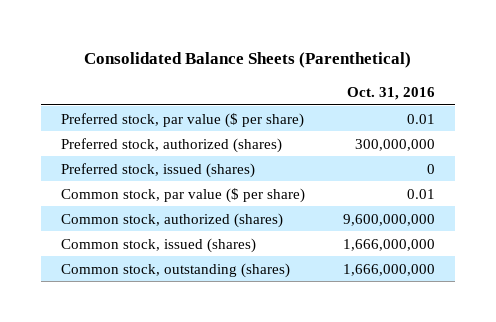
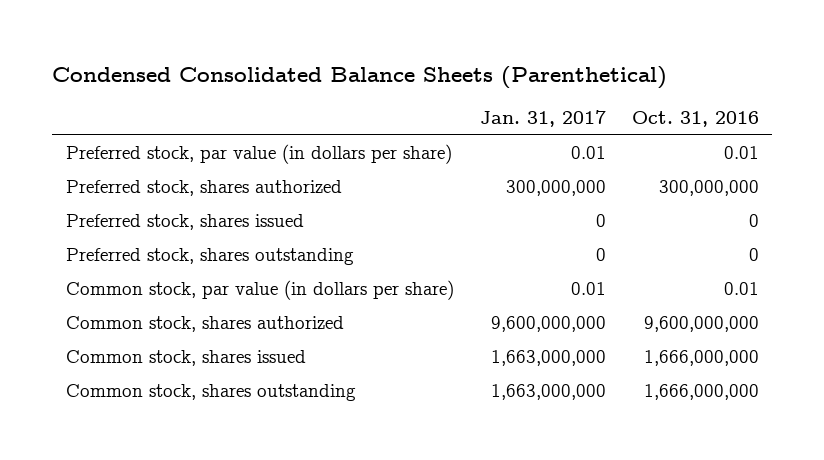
[83,52,411,69] Consolidated Balance Sheets (Parenthetical) -> [52,65,668,89] Condensed Consolidated Balance Sheets (Parenthetical)
none -> [479,110,606,128] Jan. 31, 2017
[60,112,304,128] Preferred stock, par value ($ per share) -> [65,144,452,165] Preferred stock, par value (in dollars per share)
[60,137,282,153] Preferred stock, authorized (shares) -> [65,180,342,197] Preferred stock, shares authorized
[60,162,255,178] Preferred stock, issued (shares) -> [65,214,304,231] Preferred stock, shares issued
none -> [65,248,354,266] Preferred stock, shares outstanding
[60,187,305,203] Common stock, par value ($ per share) -> [65,280,454,301] Common stock, par value (in dollars per share)
[60,212,283,228] Common stock, authorized (shares) -> [65,316,344,333] Common stock, shares authorized
[60,237,256,253] Common stock, issued (shares) -> [65,350,306,367] Common stock, shares issued
[60,262,290,278] Common stock, outstanding (shares) -> [65,384,356,402] Common stock, shares outstanding

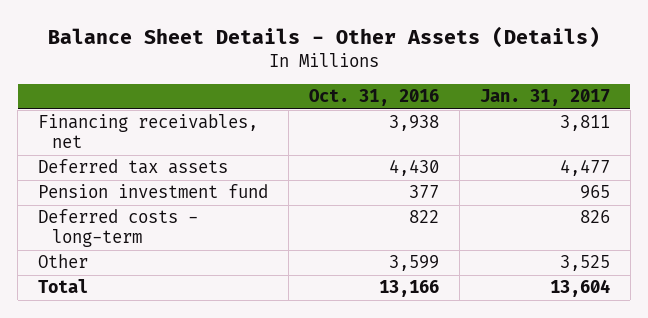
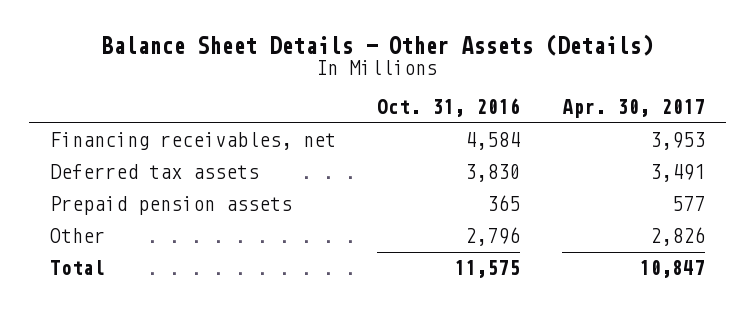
[479,89,610,107] Jan. 31, 2017 -> none
none -> [561,99,705,119] Apr. 30, 2017
[38,209,199,248] Deferred costs - long-term -> none
[388,115,439,132] 3,938 -> [465,132,521,151] 4,584
[388,159,439,177] 4,430 -> [465,164,521,183] 3,830
[38,184,269,199] Pension investment fund -> [49,196,292,216] Prepaid pension assets
[408,185,439,199] 377 -> [487,195,521,212] 365
[388,255,439,272] 3,599 -> [465,227,521,247] 2,796
[378,280,439,298] 13,166 -> [454,260,521,279] 11,575

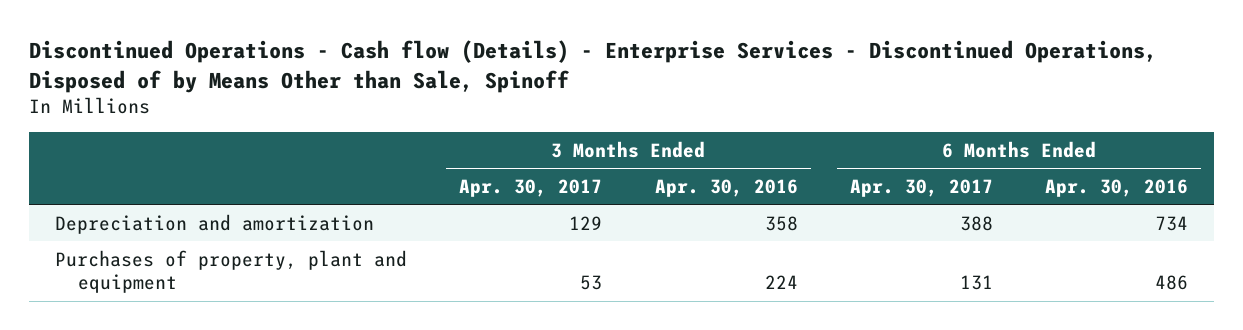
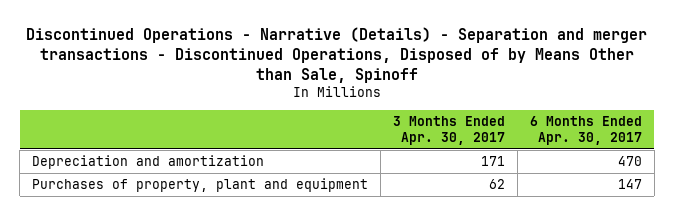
[29,40,1158,93] Discontinued Operations - Cash flow (Details) - Enterprise Services - Discontinued Operations, Disposed of by Means Other than Sale, Spinoff -> [26,26,648,83] Discontinued Operations - Narrative (Details) - Separation and merger transactions - Discontinued Operations, Disposed of by Means Other than Sale, Spinoff
[654,178,798,197] Apr. 30, 2016 -> none
[1045,178,1189,197] Apr. 30, 2016 -> none
[569,215,603,230] 129 -> [481,156,506,167] 171
[959,215,993,231] 388 -> [617,156,642,167] 470
[580,274,603,290] 53 -> [489,179,506,190] 62
[959,274,993,290] 131 -> [617,179,642,190] 147

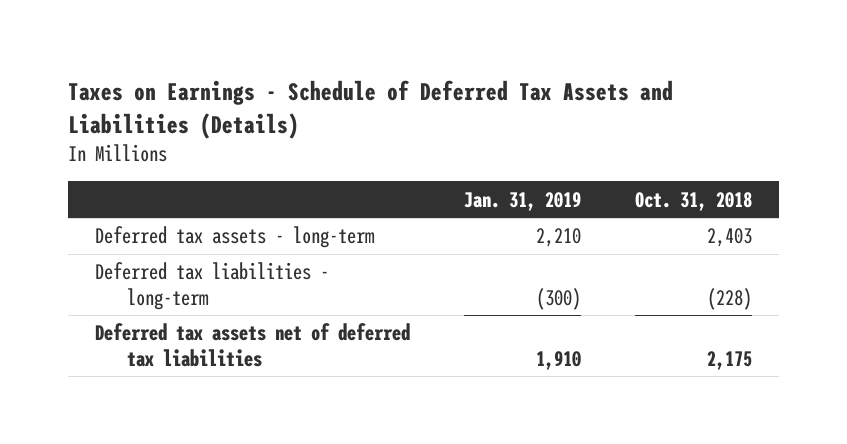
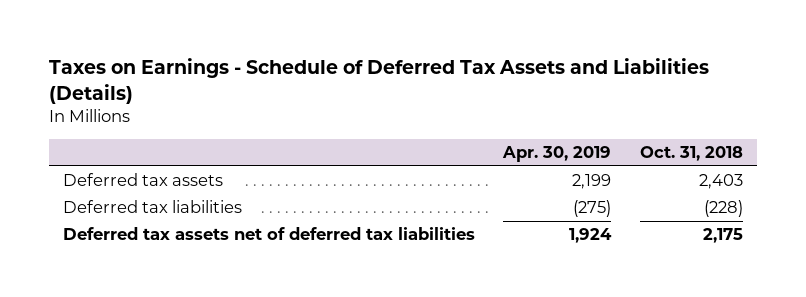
[463,191,581,211] Jan. 31, 2019 -> none
none -> [502,146,612,163] Apr. 30, 2019
[94,226,375,249] Deferred tax assets - long-term -> [62,173,223,187] Deferred tax assets
[94,262,329,310] Deferred tax liabilities - long-term -> [62,200,242,214] Deferred tax liabilities

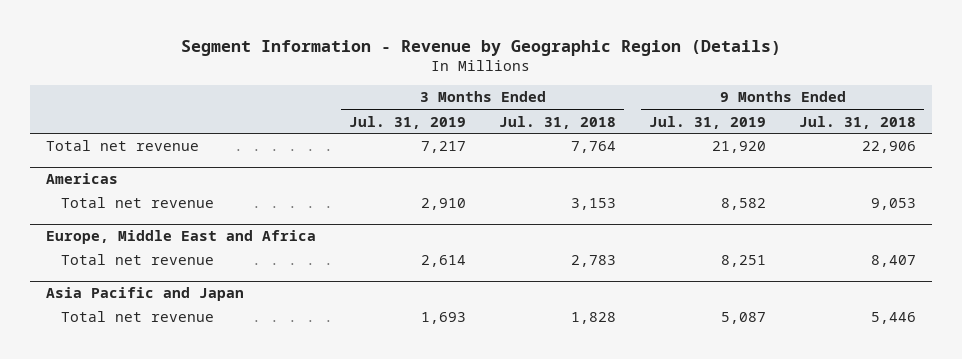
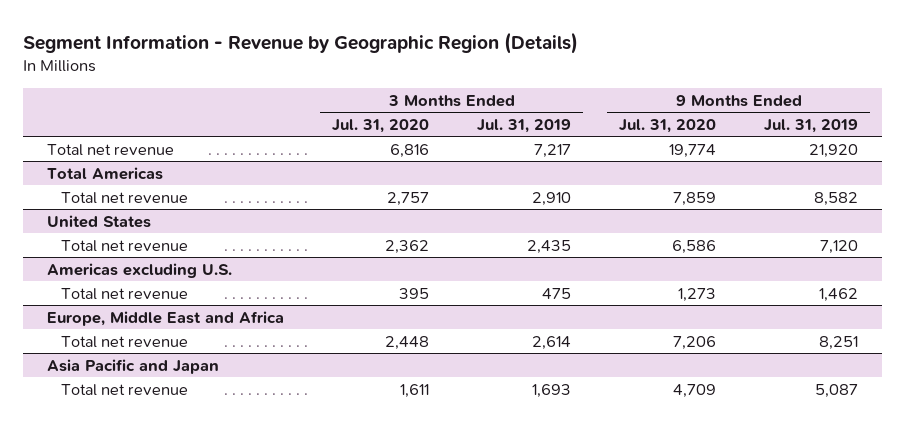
[499,115,617,129] Jul. 31, 2018 -> none
[799,115,917,129] Jul. 31, 2018 -> none
none -> [332,118,430,133] Jul. 31, 2020
none -> [619,118,717,133] Jul. 31, 2020
[46,173,119,185] Americas -> [47,166,164,180] Total Americas
none -> [47,214,152,228] United States
none -> [61,239,189,252] Total net revenue
none -> [47,262,233,278] Americas excluding U.S.
none -> [61,287,189,300] Total net revenue

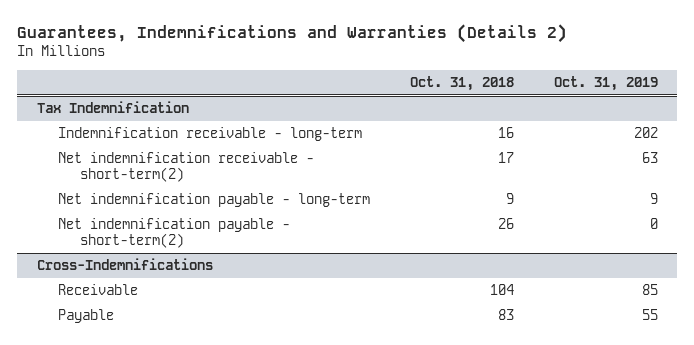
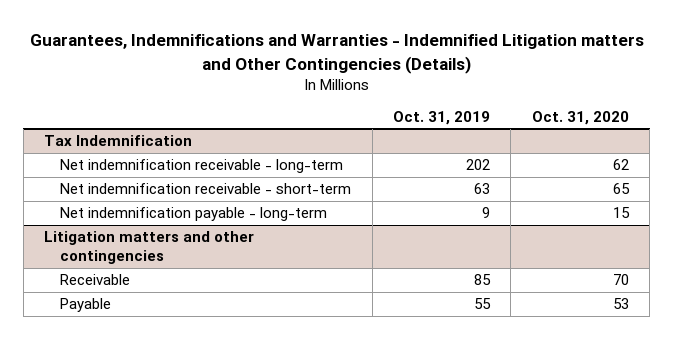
[17,24,568,44] Guarantees, Indemnifications and Warranties (Details 2) -> [29,34,644,74] Guarantees, Indemnifications and Warranties - Indemnified Litigation matters and Other Contingencies (Details)
[409,76,514,92] Oct. 31, 2018 -> none
none -> [531,110,629,125] Oct. 31, 2020
[58,127,363,142] Indemnification receivable - long-term -> [60,159,344,174] Net indemnification receivable - long-term
[58,152,315,183] Net indemnification receivable - short-term(2) -> [60,183,352,195] Net indemnification receivable - short-term
[58,218,291,249] Net indemnification payable - short-term(2) -> none
[36,258,213,271] Cross-Indemnifications -> [44,231,255,265] Litigation matters and other contingencies

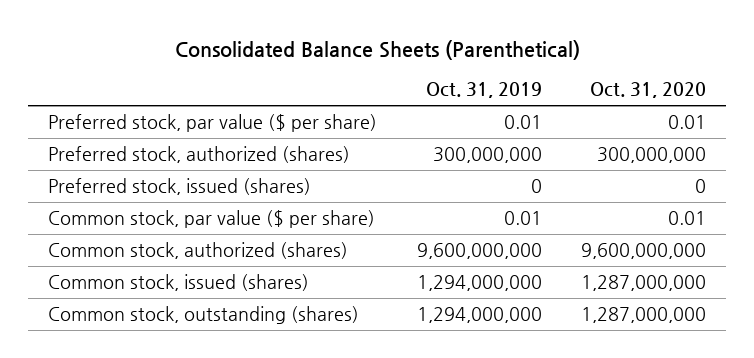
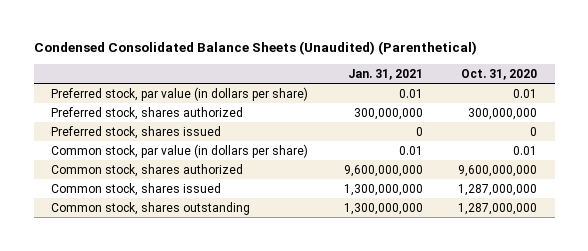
[175,39,581,60] Consolidated Balance Sheets (Parenthetical) -> [33,41,477,56] Condensed Consolidated Balance Sheets (Unaudited) (Parenthetical)
[425,82,542,99] Oct. 31, 2019 -> none
none -> [347,68,423,80] Jan. 31, 2021
[48,114,378,133] Preferred stock, par value ($ per share) -> [51,86,309,101] Preferred stock, par value (in dollars per share)
[48,146,351,164] Preferred stock, authorized (shares) -> [51,106,244,120] Preferred stock, shares authorized
[48,178,312,196] Preferred stock, issued (shares) -> [51,125,222,139] Preferred stock, shares issued
[48,210,376,229] Common stock, par value ($ per share) -> [51,143,309,158] Common stock, par value (in dollars per share)
[48,242,349,260] Common stock, authorized (shares) -> [51,163,244,177] Common stock, shares authorized
[48,274,310,292] Common stock, issued (shares) -> [51,182,222,196] Common stock, shares issued
[48,306,360,325] Common stock, outstanding (shares) -> [51,201,251,215] Common stock, shares outstanding

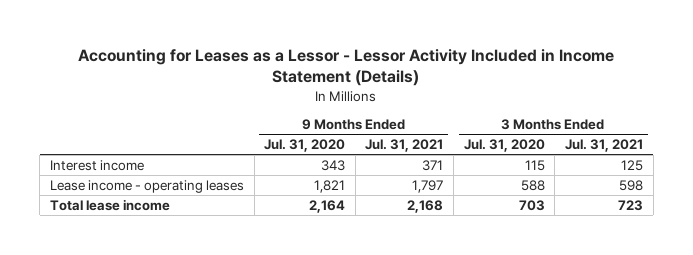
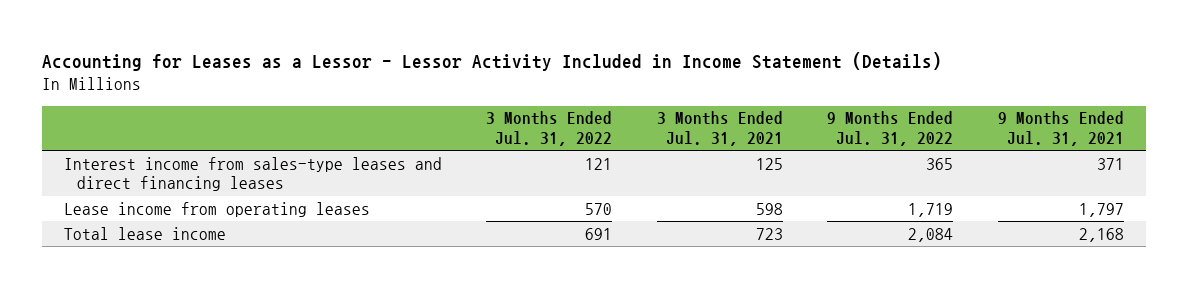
[264,139,346,153] Jul. 31, 2020 -> none
[463,139,545,153] Jul. 31, 2020 -> none
none -> [486,111,613,146] 3 Months Ended Jul. 31, 2022
none -> [827,111,954,146] 9 Months Ended Jul. 31, 2022
[49,159,144,171] Interest income -> [64,156,443,192] Interest income from sales-type leases and direct financing leases
[49,179,244,193] Lease income - operating leases -> [64,201,371,217] Lease income from operating leases

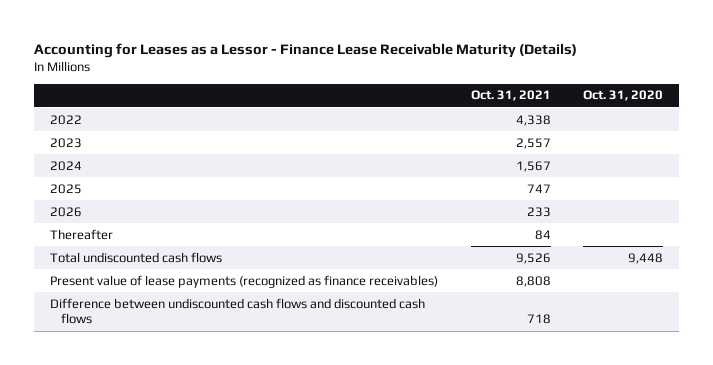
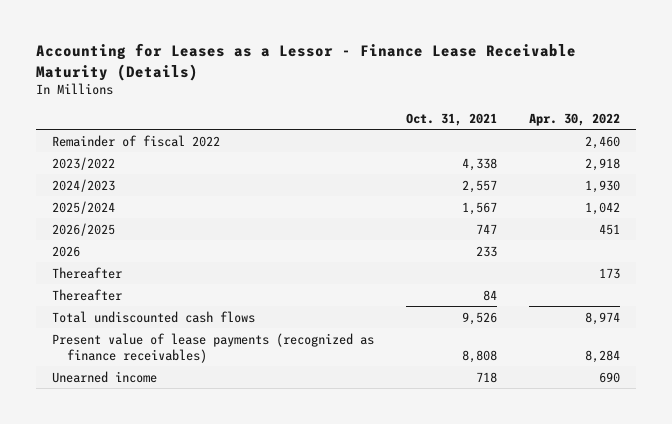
[583,90,664,102] Oct. 31, 2020 -> none
none -> [528,113,620,127] Apr. 30, 2022
none -> [51,134,220,147] Remainder of fiscal 2022
[50,114,83,125] 2022 -> [51,156,115,170] 2023/2022
[50,137,83,148] 2023 -> [51,178,115,192] 2024/2023
[50,160,83,171] 2024 -> [51,200,115,214] 2025/2024
[50,183,83,194] 2025 -> [51,222,115,236] 2026/2025
none -> [51,266,122,279] Thereafter
[50,297,426,325] Difference between undiscounted cash flows and discounted cash flows -> [51,370,157,383] Unearned income

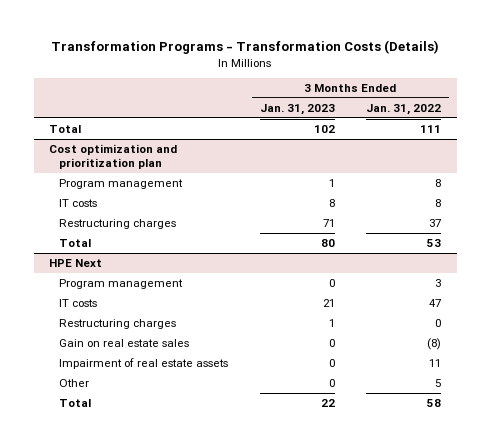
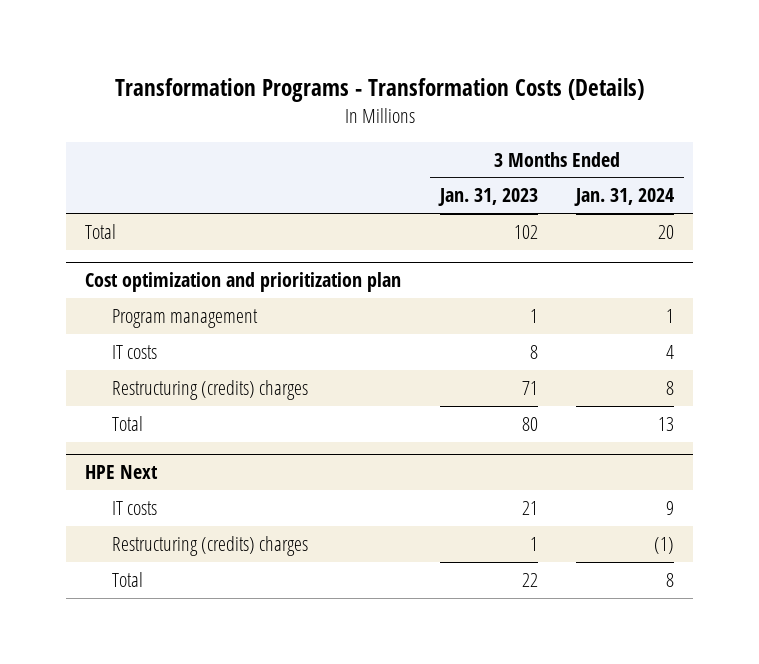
[366,103,442,115] Jan. 31, 2022 -> none
none -> [574,188,675,207] Jan. 31, 2024
[59,218,177,229] Restructuring charges -> [112,379,309,400] Restructuring (credits) charges
[59,278,184,289] Program management -> none
[59,338,190,347] Gain on real estate sales -> none
[59,357,229,369] Impairment of real estate assets -> none
[59,378,90,387] Other -> none
[59,318,177,329] Restructuring charges -> [112,535,309,556] Restructuring (credits) charges

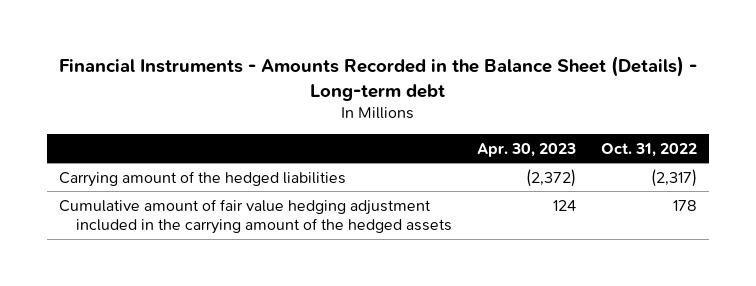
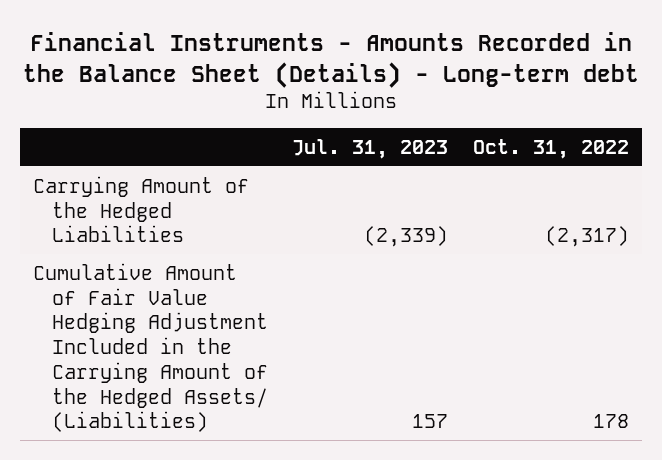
[476,142,576,157] Apr. 30, 2023 -> none
none -> [292,138,449,159] Jul. 31, 2023
[59,170,347,187] Carrying amount of the hedged liabilities -> [32,175,249,243] Carrying Amount of the Hedged Liabilities
[59,198,453,234] Cumulative amount of fair value hedging adjustment included in the carrying amount of the hedged assets -> [32,262,268,433] Cumulative Amount of Fair Value Hedging Adjustment Included in the Carrying Amount of the Hedged Assets/ (Liabilities)

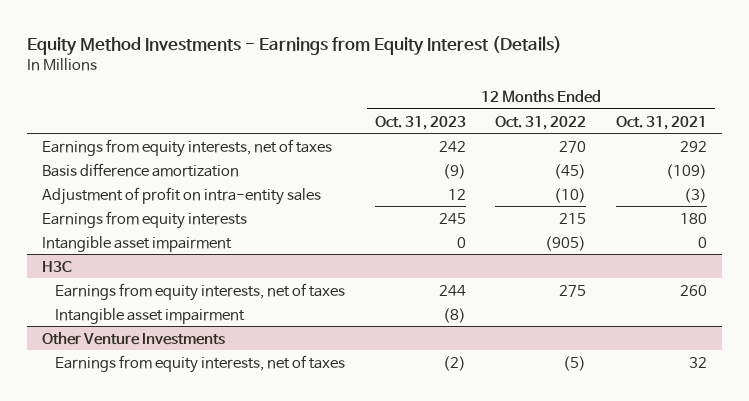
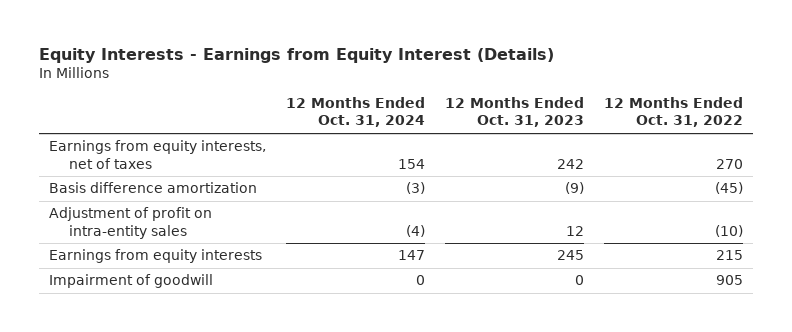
[26,35,562,55] Equity Method Investments - Earnings from Equity Interest (Details) -> [38,47,554,63] Equity Interests - Earnings from Equity Interest (Details)
[616,115,708,130] Oct. 31, 2021 -> none
none -> [285,97,425,128] 12 Months Ended Oct. 31, 2024
[41,260,72,272] H3C -> none
[54,282,345,301] Earnings from equity interests, net of taxes -> none
[54,307,245,324] Intangible asset impairment -> none
[41,331,225,345] Other Venture Investments -> none
[54,354,345,373] Earnings from equity interests, net of taxes -> none
[41,235,232,252] Intangible asset impairment -> [48,274,213,289] Impairment of goodwill
[545,235,587,251] (905) -> [715,275,743,286] 905

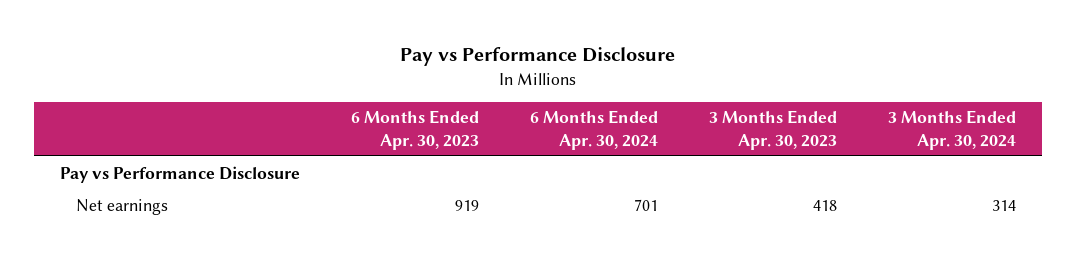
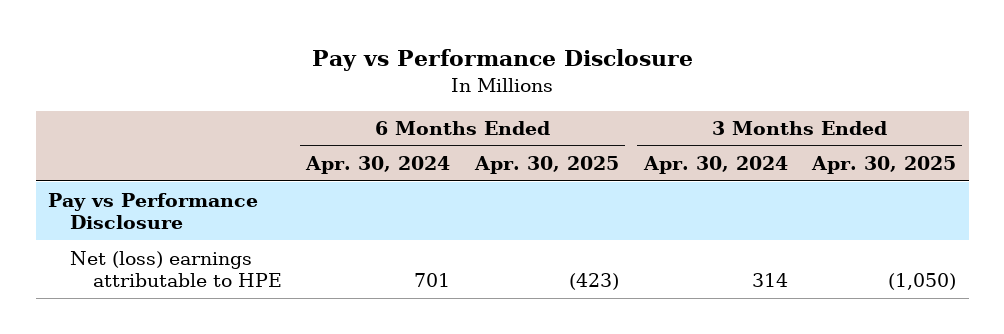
[350,110,479,150] 6 Months Ended Apr. 30, 2023 -> none
[708,110,837,150] 3 Months Ended Apr. 30, 2023 -> none
none -> [474,156,620,175] Apr. 30, 2025
none -> [811,156,957,175] Apr. 30, 2025
[75,198,168,215] Net earnings -> [70,250,282,288] Net (loss) earnings attributable to HPE

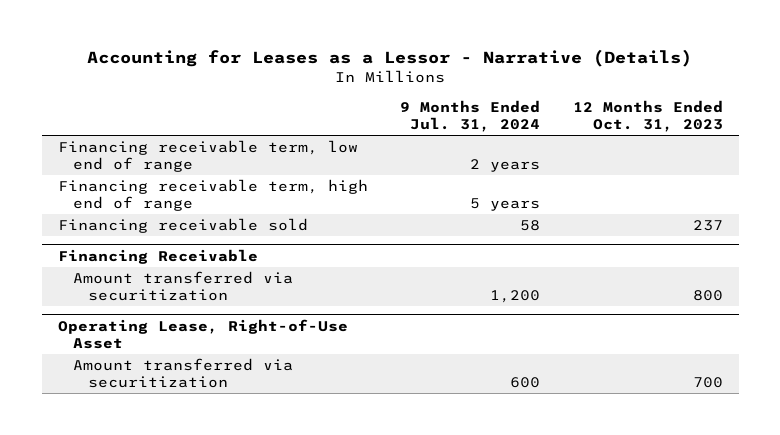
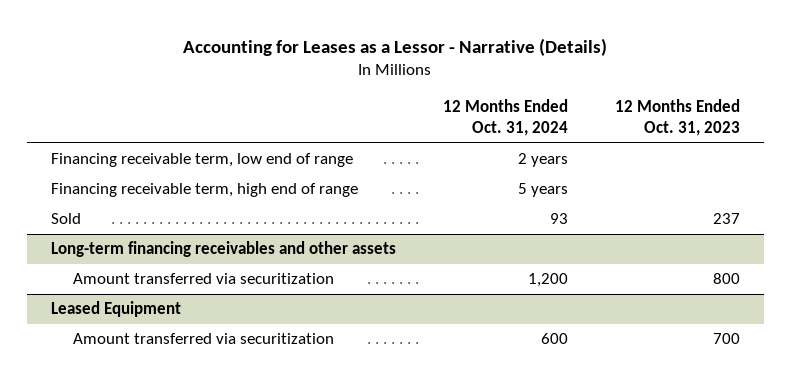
[400,99,541,133] 9 Months Ended Jul. 31, 2024 -> none
none -> [442,98,568,136] 12 Months Ended Oct. 31, 2024
[57,217,308,233] Financing receivable sold -> [50,213,81,225] Sold
[57,248,258,264] Financing Receivable -> [50,241,396,258] Long-term financing receivables and other assets
[57,318,348,349] Operating Lease, Right-of-Use Asset -> [50,301,181,318] Leased Equipment

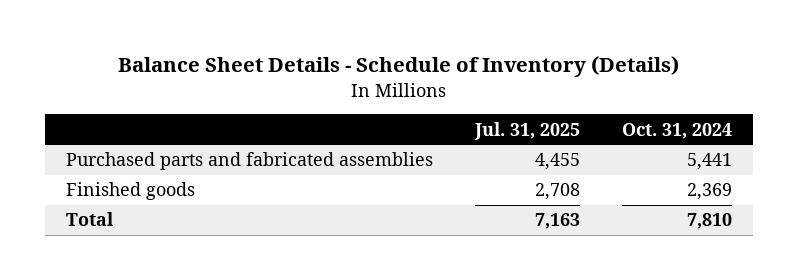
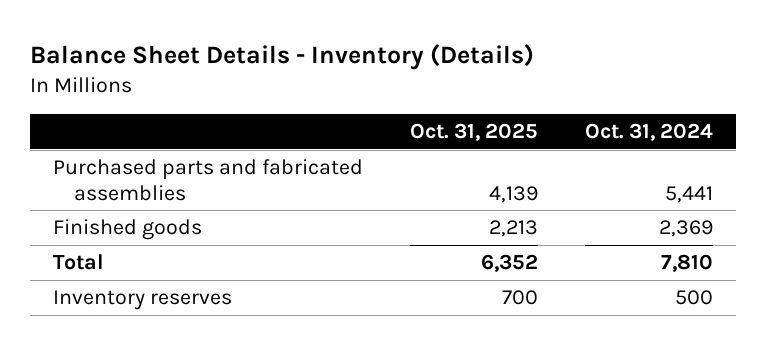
[117,56,679,78] Balance Sheet Details - Schedule of Inventory (Details) -> [29,44,534,71] Balance Sheet Details - Inventory (Details)
[473,121,580,140] Jul. 31, 2025 -> none
none -> [410,123,539,142] Oct. 31, 2025
none -> [53,290,233,311] Inventory reserves

